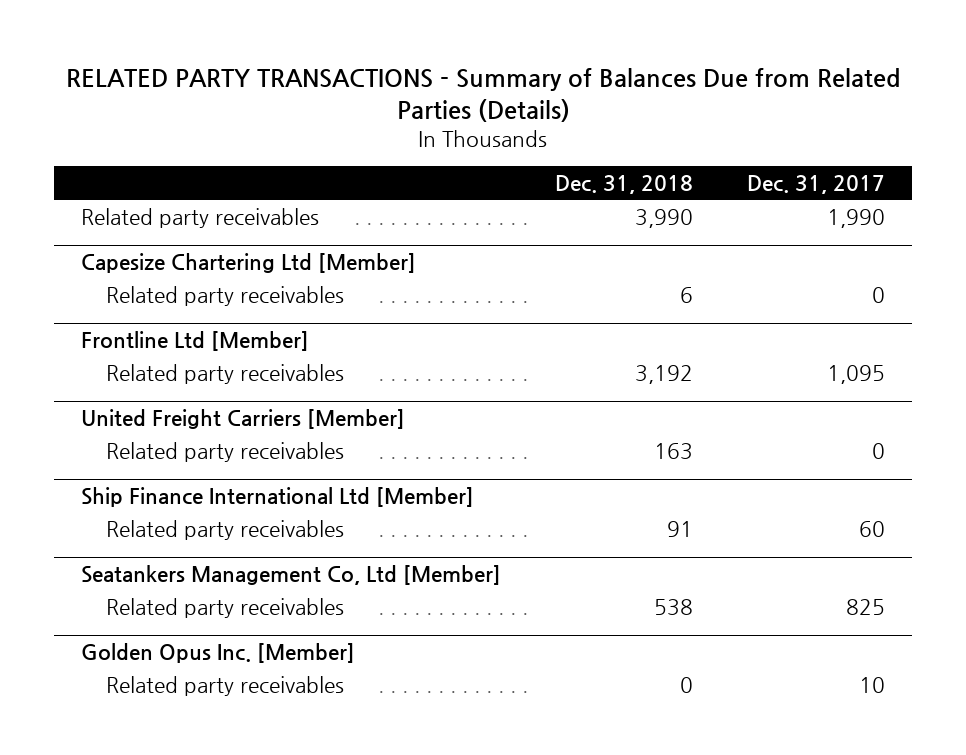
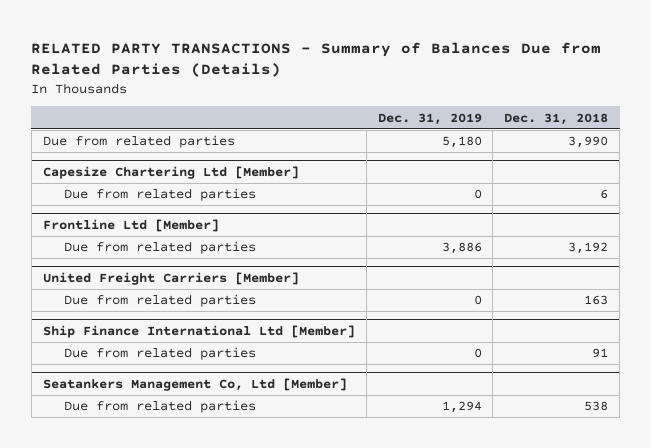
[746,175,885,195] Dec. 31, 2017 -> none
none -> [377,112,482,125] Dec. 31, 2019
[81,207,320,228] Related party receivables -> [42,135,235,149] Due from related parties
[105,285,344,306] Related party receivables -> [63,188,256,202] Due from related parties
[105,363,344,384] Related party receivables -> [63,241,256,255] Due from related parties
[105,441,344,462] Related party receivables -> [63,294,256,308] Due from related parties
[105,519,344,540] Related party receivables -> [63,347,256,361] Due from related parties
[81,643,356,664] Golden Opus Inc. [Member] -> none
[105,675,344,696] Related party receivables -> none
[105,597,344,618] Related party receivables -> [63,400,256,414] Due from related parties

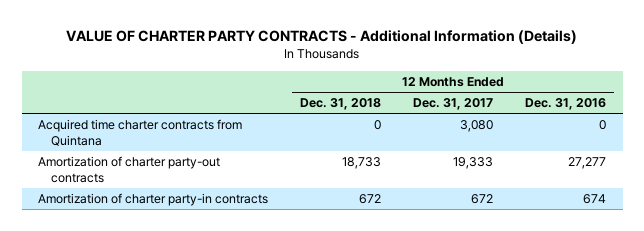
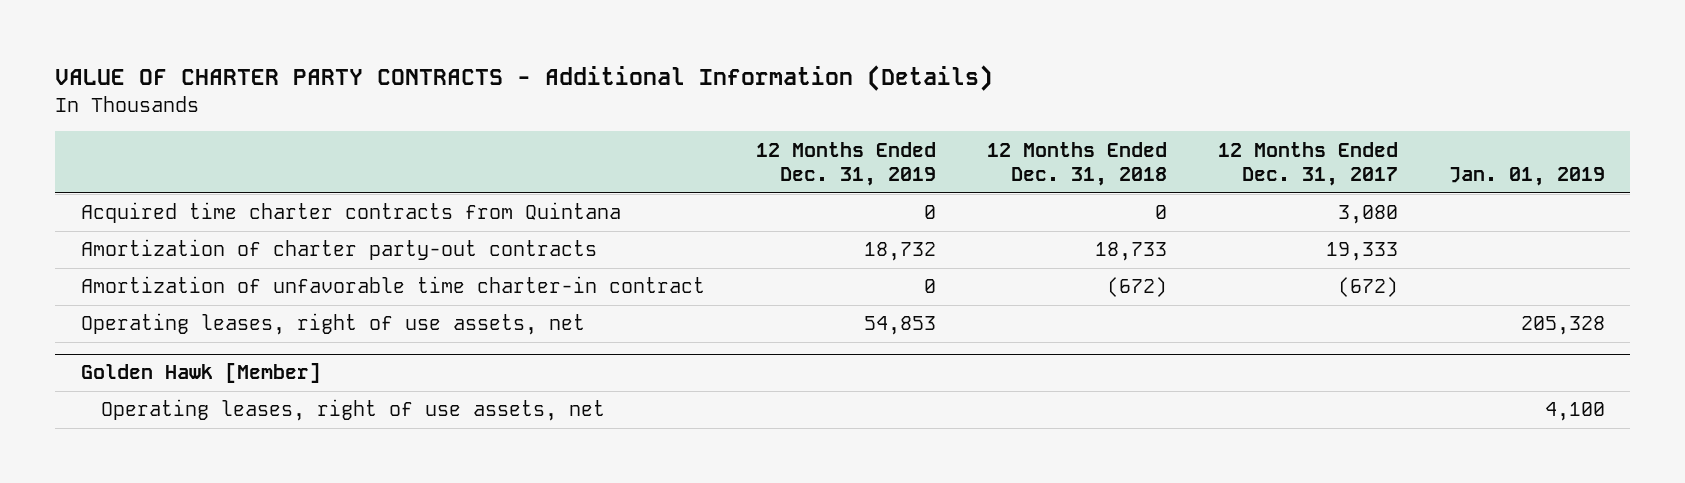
[525,98,607,111] Dec. 31, 2016 -> none
none -> [755,141,936,187] 12 Months Ended Dec. 31, 2019
none -> [1448,167,1605,187] Jan. 01, 2019
[37,192,268,206] Amortization of charter party-in contracts -> [80,276,705,294] Amortization of unfavorable time charter-in contract
[359,193,382,204] 672 -> [1106,277,1167,298] (672)
[471,193,494,204] 672 -> [1337,277,1398,298] (672)
none -> [80,313,585,336] Operating leases, right of use assets, net
none -> [80,363,321,384] Golden Hawk [Member]
none -> [101,399,606,422] Operating leases, right of use assets, net

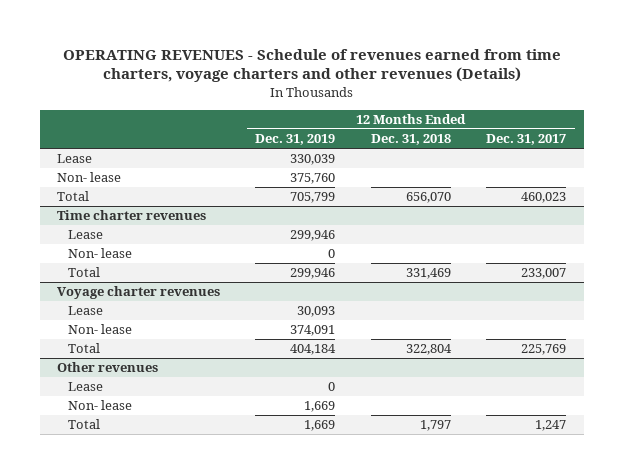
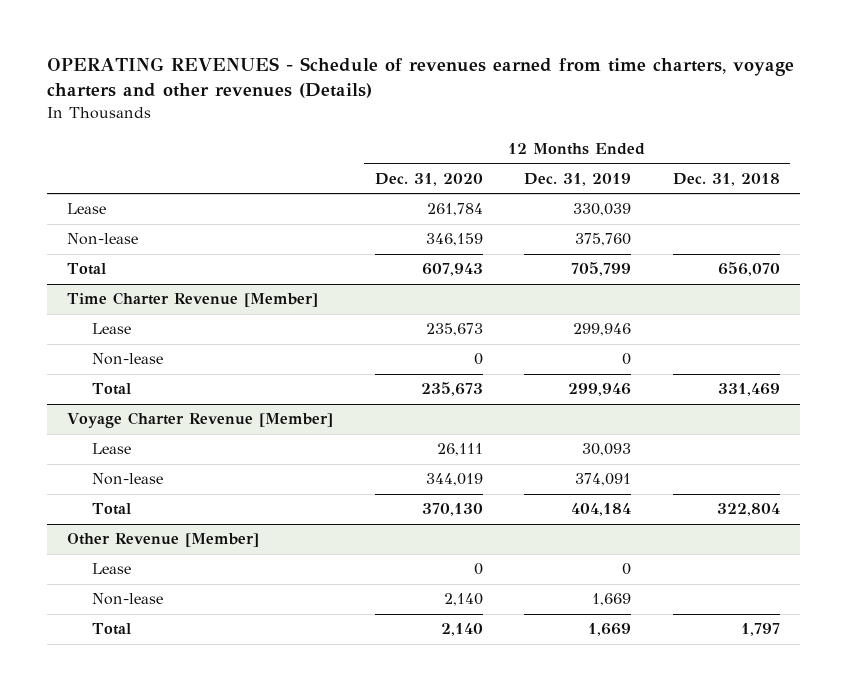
[485,134,566,146] Dec. 31, 2017 -> none
none -> [374,172,483,186] Dec. 31, 2020
[57,172,122,183] Non- lease -> [67,233,139,246] Non-lease
[57,210,207,221] Time charter revenues -> [67,292,319,308] Time Charter Revenue [Member]
[67,248,132,259] Non- lease -> [91,353,163,366] Non-lease
[57,286,221,300] Voyage charter revenues -> [67,412,334,429] Voyage Charter Revenue [Member]
[67,324,132,335] Non- lease -> [91,473,163,486] Non-lease
[57,362,159,373] Other revenues -> [67,533,260,548] Other Revenue [Member]
[67,400,132,411] Non- lease -> [91,593,163,606] Non-lease

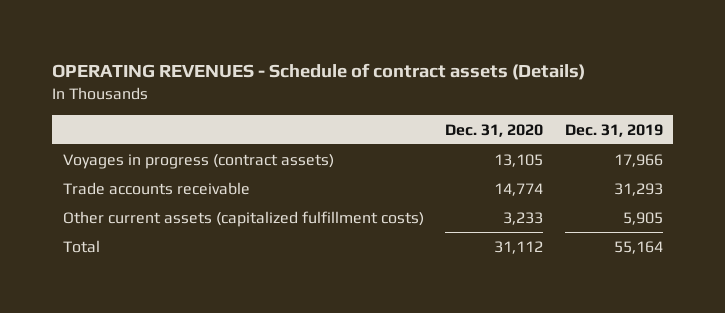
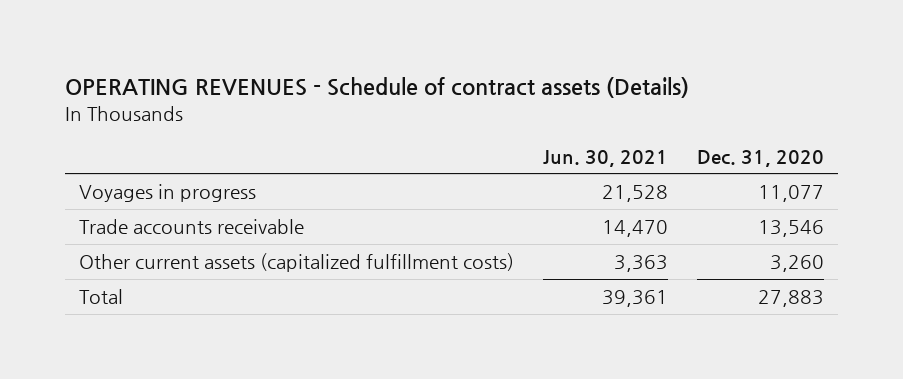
[564,123,663,137] Dec. 31, 2019 -> none
none -> [542,149,668,167] Jun. 30, 2021
[62,153,334,169] Voyages in progress (contract assets) -> [79,183,257,202] Voyages in progress
[494,153,544,167] 13,105 -> [757,184,824,202] 11,077
[494,182,544,196] 14,774 -> [757,219,824,237] 13,546
[503,211,544,225] 3,233 -> [769,254,824,272] 3,260
[494,240,544,254] 31,112 -> [757,289,824,307] 27,883

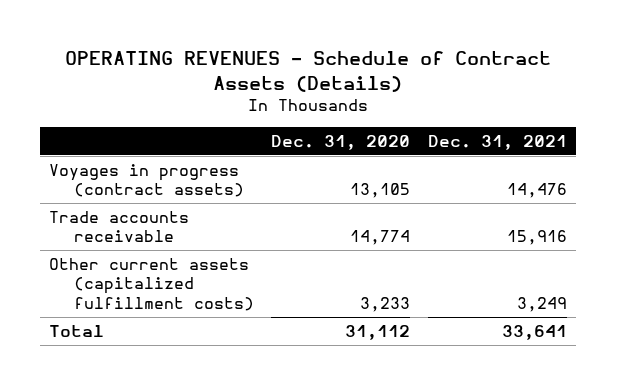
[64,77,689,99] OPERATING REVENUES - Schedule of contract assets (Details) -> [65,51,552,92] OPERATING REVENUES - Schedule of Contract Assets (Details)
[542,149,668,167] Jun. 30, 2021 -> none
none -> [428,134,568,150] Dec. 31, 2021
[79,183,257,202] Voyages in progress -> [49,163,244,198] Voyages in progress (contract assets)
[757,184,824,202] 11,077 -> [350,183,411,199] 13,105
[757,219,824,237] 13,546 -> [350,230,411,246] 14,774
[769,254,824,272] 3,260 -> [360,296,411,312] 3,233
[757,289,824,307] 27,883 -> [345,324,411,340] 31,112

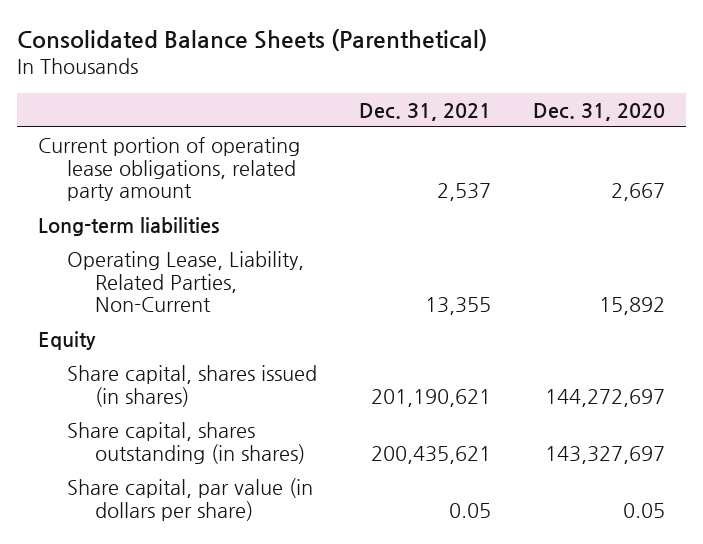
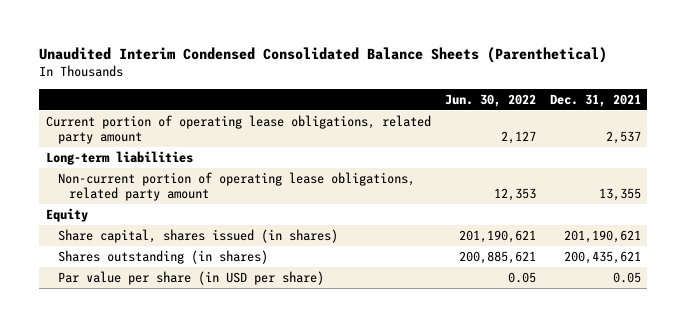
[17,29,488,52] Consolidated Balance Sheets (Parenthetical) -> [39,47,608,64] Unaudited Interim Condensed Consolidated Balance Sheets (Parenthetical)
[532,102,665,121] Dec. 31, 2020 -> none
none -> [444,93,536,107] Jun. 30, 2022
[66,250,304,313] Operating Lease, Liability, Related Parties, Non-Current -> [57,171,415,202] Non-current portion of operating lease obligations, related party amount
[66,421,306,464] Share capital, shares outstanding (in shares) -> [57,249,268,264] Shares outstanding (in shares)
[66,477,313,521] Share capital, par value (in dollars per share) -> [57,270,324,285] Par value per share (in USD per share)

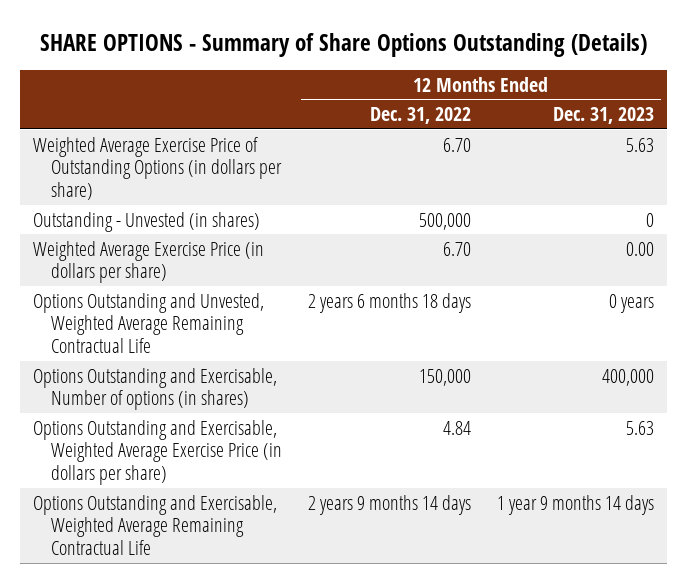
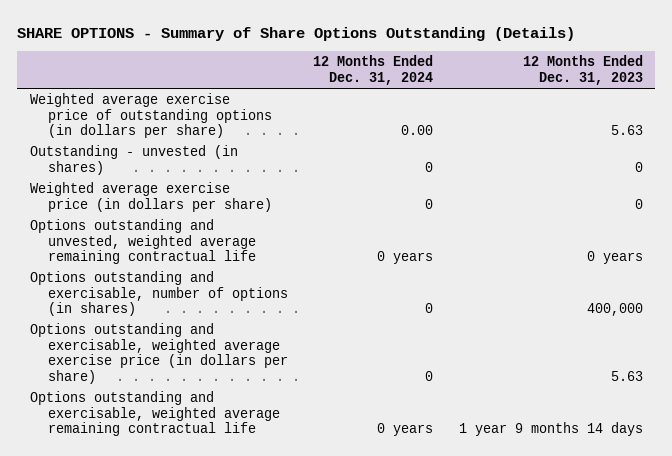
[369,107,471,125] Dec. 31, 2022 -> none
none -> [313,55,434,85] 12 Months Ended Dec. 31, 2024
[33,136,282,200] Weighted Average Exercise Price of Outstanding Options (in dollars per share) -> [29,93,272,139] Weighted average exercise price of outstanding options (in dollars per share)
[33,211,261,232] Outstanding - Unvested (in shares) -> [29,145,238,175] Outstanding - unvested (in shares)
[33,240,265,284] Weighted Average Exercise Price (in dollars per share) -> [29,182,272,212] Weighted average exercise price (in dollars per share)
[626,241,655,256] 0.00 -> [634,198,643,209] 0
[33,292,265,353] Options Outstanding and Unvested, Weighted Average Remaining Contractual Life -> [29,219,256,265] Options outstanding and unvested, weighted average remaining contractual life
[33,367,278,411] Options Outstanding and Exercisable, Number of options (in shares) -> [29,271,288,317] Options outstanding and exercisable, number of options (in shares)
[33,419,282,485] Options Outstanding and Exercisable, Weighted Average Exercise Price (in dollars per share) -> [29,323,288,384] Options outstanding and exercisable, weighted average exercise price (in dollars per share)
[33,494,278,555] Options Outstanding and Exercisable, Weighted Average Remaining Contractual Life -> [29,391,280,437] Options outstanding and exercisable, weighted average remaining contractual life

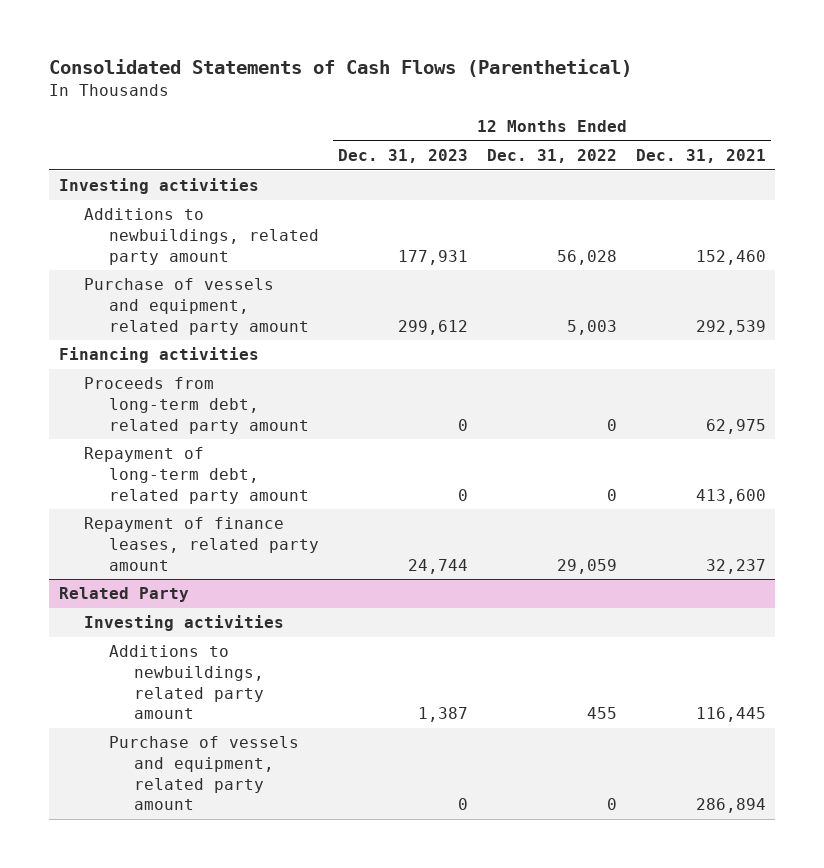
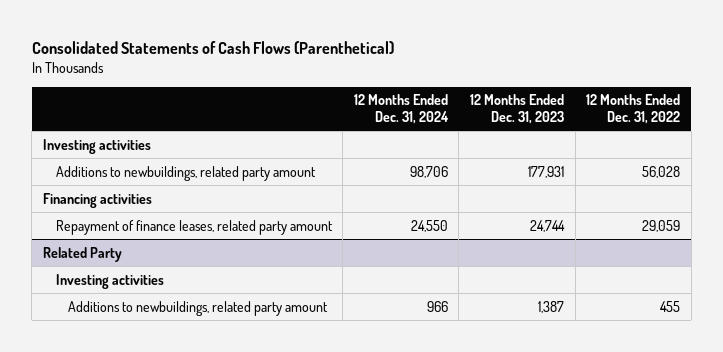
[635,148,766,163] Dec. 31, 2021 -> none
none -> [353,94,449,124] 12 Months Ended Dec. 31, 2024
[83,278,309,335] Purchase of vessels and equipment, related party amount -> none
[83,377,309,434] Proceeds from long-term debt, related party amount -> none
[83,447,309,504] Repayment of long-term debt, related party amount -> none
[108,736,299,811] Purchase of vessels and equipment, related party amount -> none

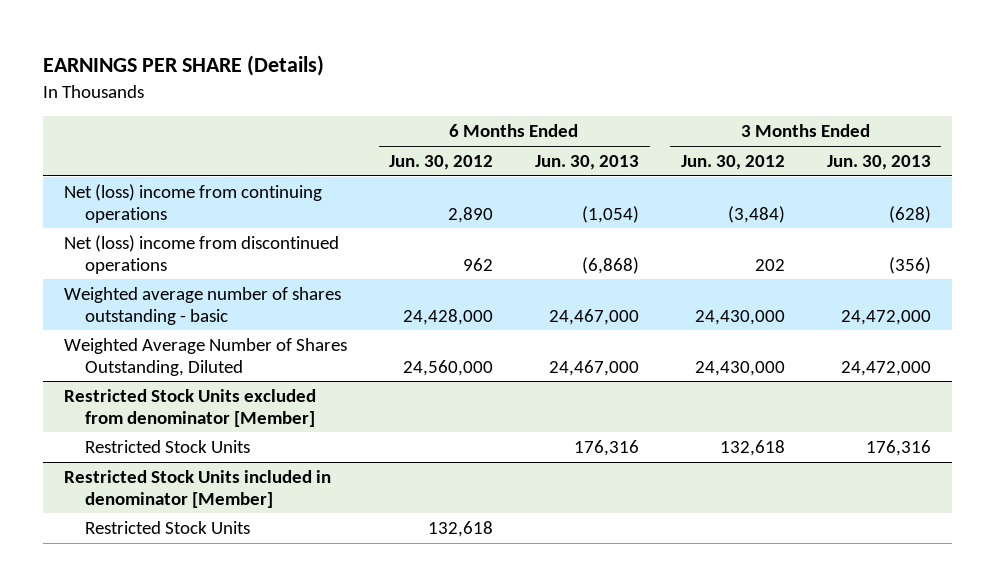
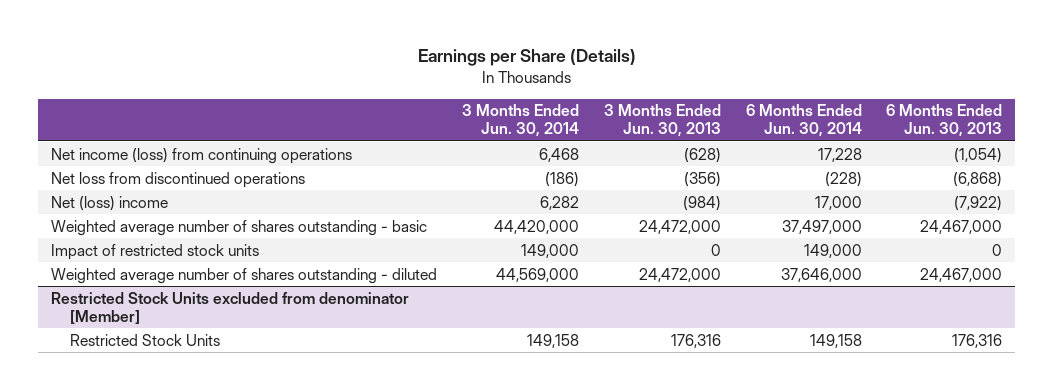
[43,55,325,77] EARNINGS PER SHARE (Details) -> [417,49,636,67] Earnings per Share (Details)
[389,154,494,170] Jun. 30, 2012 -> none
[680,154,785,170] Jun. 30, 2012 -> none
none -> [461,104,579,138] 3 Months Ended Jun. 30, 2014
none -> [745,104,862,138] 6 Months Ended Jun. 30, 2014
[64,183,323,223] Net (loss) income from continuing operations -> [50,147,352,164] Net income (loss) from continuing operations
[64,234,340,274] Net (loss) income from discontinued operations -> [50,171,305,188] Net loss from discontinued operations
none -> [50,195,168,211] Net (loss) income
none -> [50,243,259,260] Impact of restricted stock units
[64,337,348,376] Weighted Average Number of Shares Outstanding, Diluted -> [50,267,437,284] Weighted average number of shares outstanding - diluted
[64,469,332,508] Restricted Stock Units included in denominator [Member] -> none
[84,520,250,534] Restricted Stock Units -> none

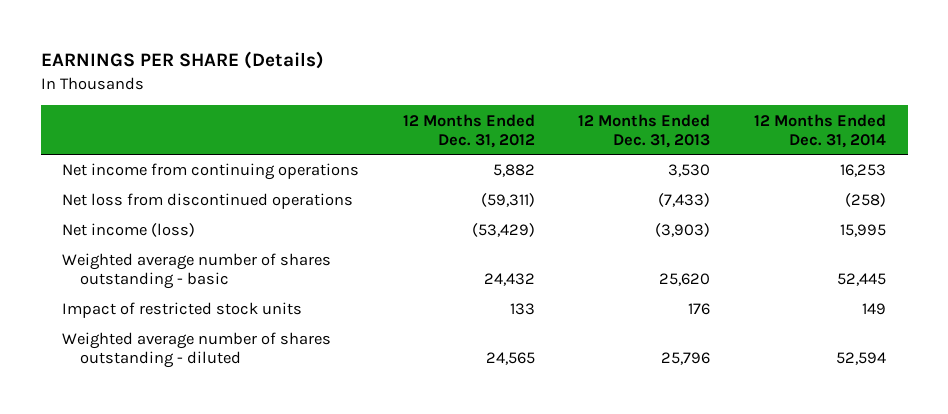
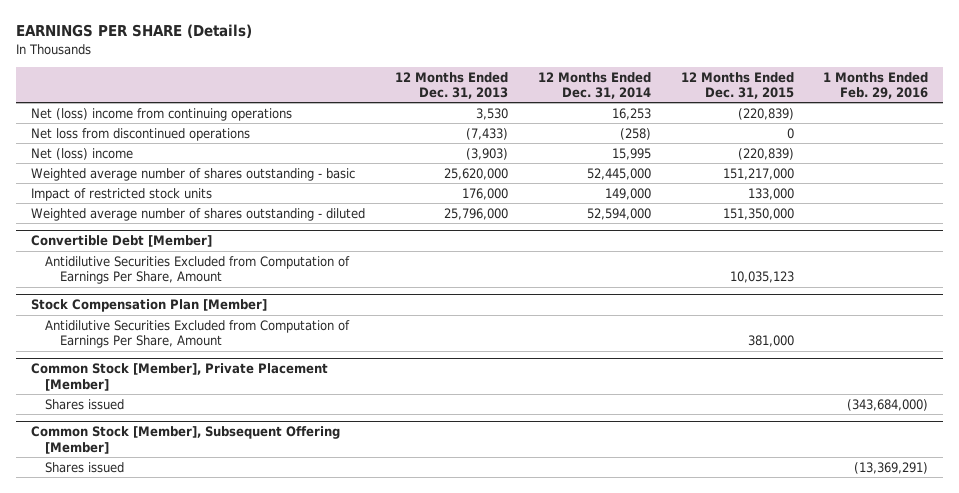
[402,113,535,148] 12 Months Ended Dec. 31, 2012 -> none
none -> [680,71,794,99] 12 Months Ended Dec. 31, 2015
none -> [823,71,929,99] 1 Months Ended Feb. 29, 2016
[62,163,360,181] Net income from continuing operations -> [31,107,293,121] Net (loss) income from continuing operations
[62,223,196,238] Net income (loss) -> [31,147,134,160] Net (loss) income
[659,273,711,287] 25,620 -> [443,167,508,180] 25,620,000
[837,273,887,287] 52,445 -> [586,167,651,180] 52,445,000
[688,303,711,316] 176 -> [461,187,508,200] 176,000
[862,303,887,316] 149 -> [604,187,651,200] 149,000
[661,352,711,366] 25,796 -> [443,207,508,220] 25,796,000
[836,352,887,366] 52,594 -> [586,207,651,220] 52,594,000
none -> [31,235,213,248] Convertible Debt [Member]
none -> [45,255,351,285] Antidilutive Securities Excluded from Computation of Earnings Per Share, Amount
none -> [31,299,268,313] Stock Compensation Plan [Member]
none -> [45,319,351,349] Antidilutive Securities Excluded from Computation of Earnings Per Share, Amount
none -> [31,363,329,391] Common Stock [Member], Private Placement [Member]
none -> [45,398,125,410] Shares issued
none -> [31,426,341,454] Common Stock [Member], Subsequent Offering [Member]
none -> [45,461,125,473] Shares issued

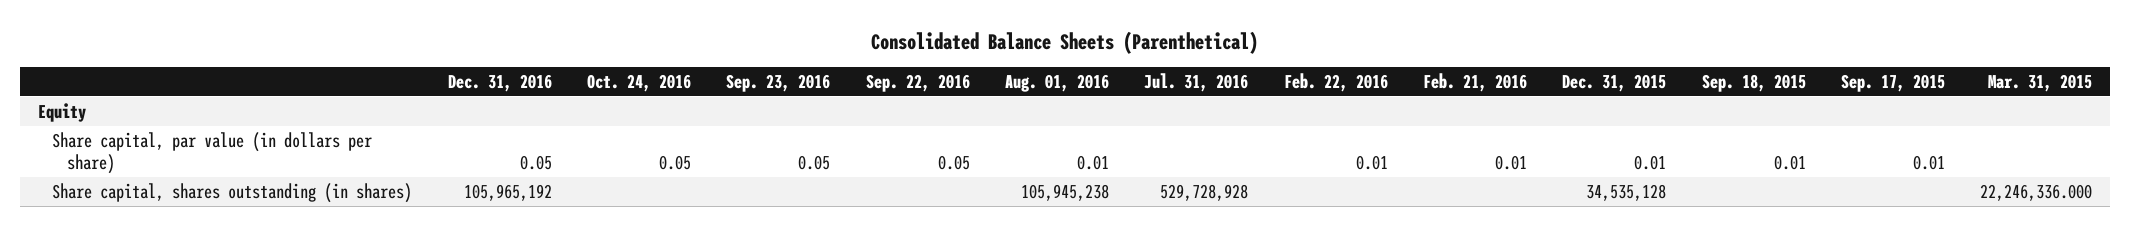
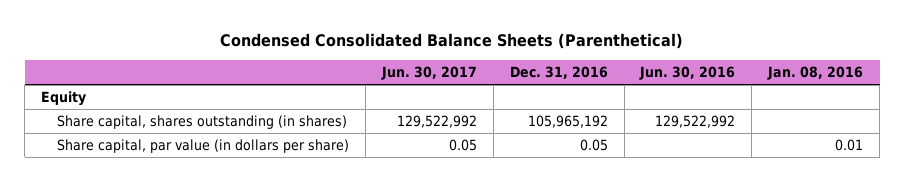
[870,30,1258,54] Consolidated Balance Sheets (Parenthetical) -> [220,33,684,50] Condensed Consolidated Balance Sheets (Parenthetical)
[587,73,692,92] Oct. 24, 2016 -> none
[726,73,831,92] Sep. 23, 2016 -> none
[865,73,970,92] Sep. 22, 2016 -> none
[1004,73,1109,92] Aug. 01, 2016 -> none
[1144,72,1249,92] Jul. 31, 2016 -> none
[1283,72,1388,92] Feb. 22, 2016 -> none
[1422,72,1527,92] Feb. 21, 2016 -> none
[1562,73,1667,92] Dec. 31, 2015 -> none
[1701,73,1806,92] Sep. 18, 2015 -> none
[1840,73,1945,92] Sep. 17, 2015 -> none
[1988,73,2093,92] Mar. 31, 2015 -> none
none -> [380,66,477,81] Jun. 30, 2017
none -> [639,66,736,81] Jun. 30, 2016
none -> [767,66,864,81] Jan. 08, 2016
[52,131,373,175] Share capital, par value (in dollars per share) -> [57,139,350,154] Share capital, par value (in dollars per share)

